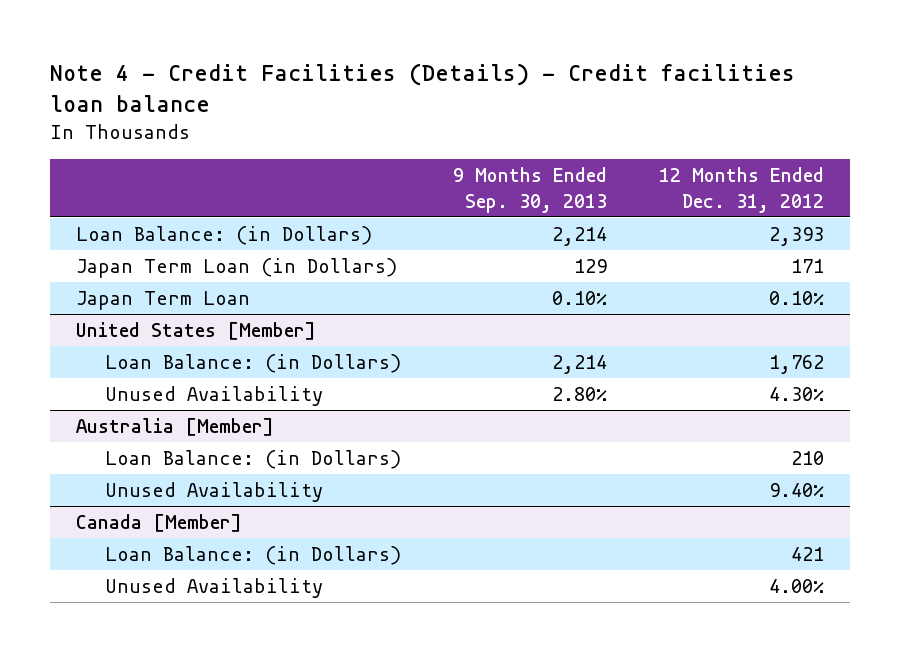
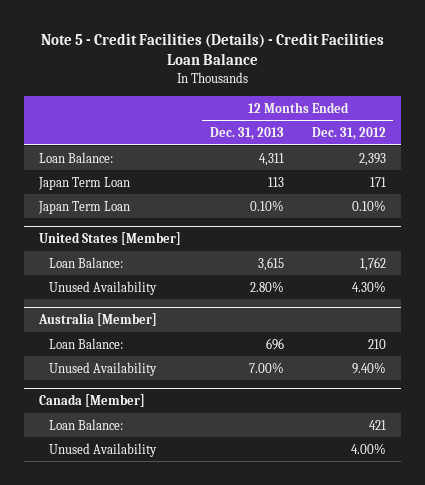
[49,62,795,112] Note 4 - Credit Facilities (Details) - Credit facilities loan balance -> [40,32,384,66] Note 5 - Credit Facilities (Details) - Credit Facilities Loan Balance
[452,166,607,213] 9 Months Ended Sep. 30, 2013 -> none
none -> [209,126,284,140] Dec. 31, 2013
[76,226,373,246] Loan Balance: (in Dollars) -> [38,151,113,163] Loan Balance:
[76,258,398,279] Japan Term Loan (in Dollars) -> [37,176,130,190] Japan Term Loan
[104,354,401,374] Loan Balance: (in Dollars) -> [48,256,123,268] Loan Balance:
[104,450,401,470] Loan Balance: (in Dollars) -> [48,337,123,349] Loan Balance:
[104,546,401,566] Loan Balance: (in Dollars) -> [48,418,123,430] Loan Balance:

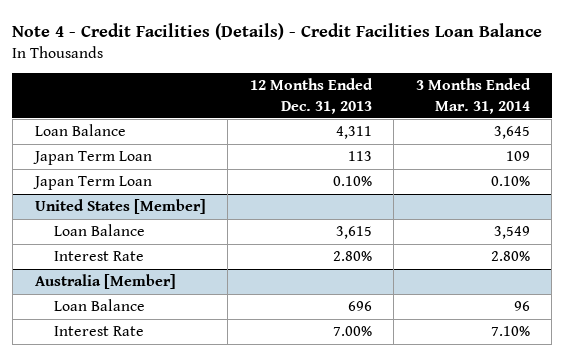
[40,32,384,66] Note 5 - Credit Facilities (Details) - Credit Facilities Loan Balance -> [12,22,543,40] Note 4 - Credit Facilities (Details) - Credit Facilities Loan Balance
[312,126,387,140] Dec. 31, 2012 -> none
none -> [415,78,531,114] 3 Months Ended Mar. 31, 2014
[38,151,113,163] Loan Balance: -> [34,124,126,137] Loan Balance
[48,256,123,268] Loan Balance: -> [54,224,146,237] Loan Balance
[48,280,157,295] Unused Availability -> [54,251,145,262] Interest Rate
[38,393,145,407] Canada [Member] -> none
[48,418,123,430] Loan Balance: -> none
[48,442,157,457] Unused Availability -> none
[48,337,123,349] Loan Balance: -> [54,299,146,312] Loan Balance
[48,361,157,376] Unused Availability -> [54,326,145,337] Interest Rate

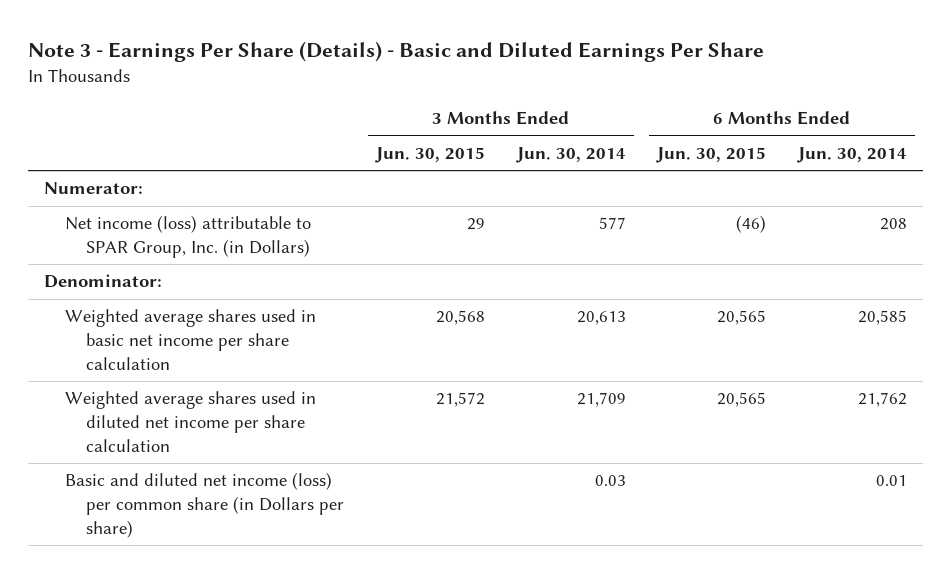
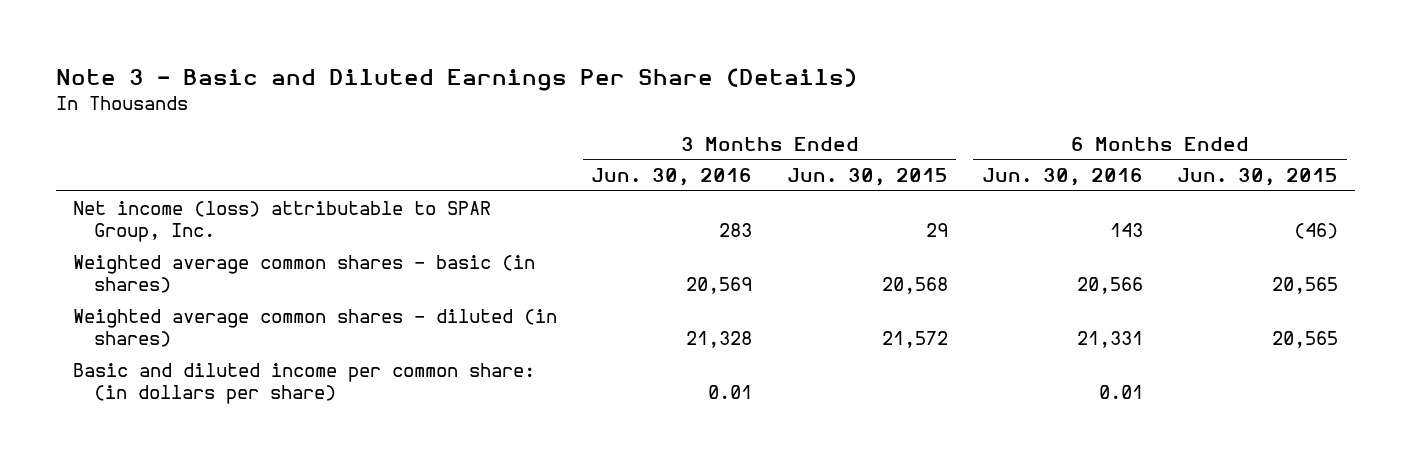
[27,40,764,62] Note 3 - Earnings Per Share (Details) - Basic and Diluted Earnings Per Share -> [56,68,858,92] Note 3 - Basic and Diluted Earnings Per Share (Details)
[515,146,626,163] Jun. 30, 2014 -> none
[796,146,907,163] Jun. 30, 2014 -> none
none -> [591,168,753,187] Jun. 30, 2016
none -> [981,168,1143,187] Jun. 30, 2016
[43,182,143,195] Numerator: -> none
[43,274,162,289] Denominator: -> none
[65,215,312,259] Net income (loss) attributable to SPAR Group, Inc. (in Dollars) -> [73,200,492,243] Net income (loss) attributable to SPAR Group, Inc.
[65,309,317,370] Weighted average shares used in basic net income per share calculation -> [73,254,536,294] Weighted average common shares - basic (in shares)
[65,391,317,452] Weighted average shares used in diluted net income per share calculation -> [73,308,558,348] Weighted average common shares - diluted (in shares)
[65,472,345,538] Basic and diluted net income (loss) per common share (in Dollars per share) -> [73,362,536,405] Basic and diluted income per common share: (in dollars per share)

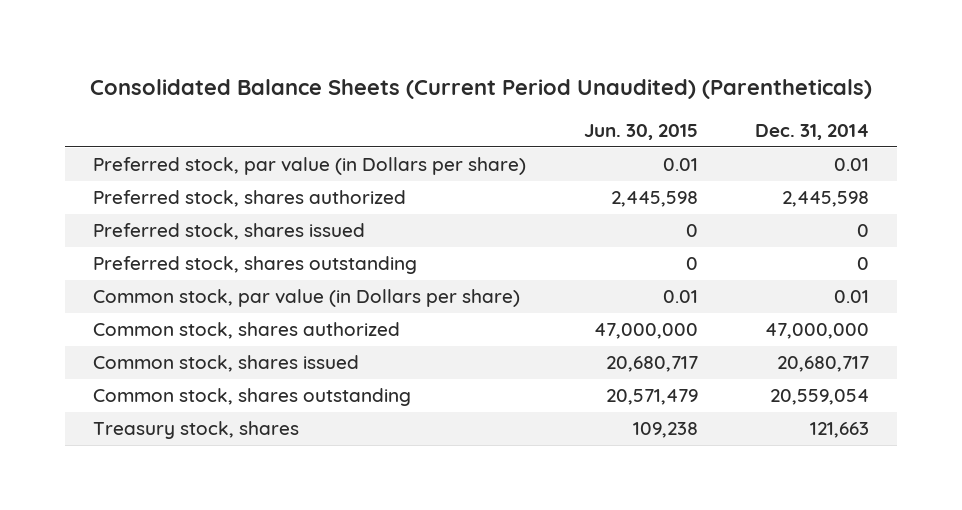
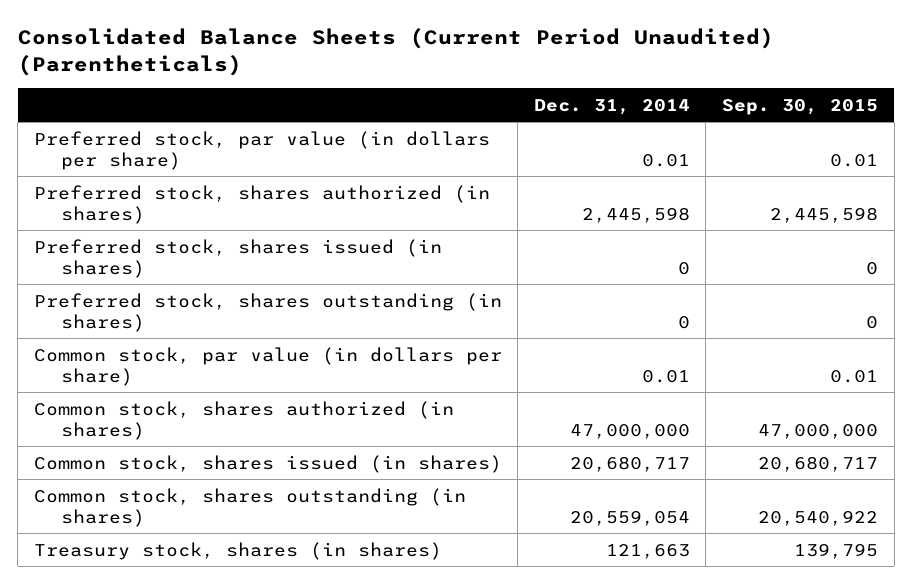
[583,124,698,141] Jun. 30, 2015 -> none
none -> [721,98,878,115] Sep. 30, 2015
[93,157,527,176] Preferred stock, par value (in Dollars per share) -> [33,130,490,170] Preferred stock, par value (in dollars per share)
[93,190,407,208] Preferred stock, shares authorized -> [33,184,490,224] Preferred stock, shares authorized (in shares)
[93,223,366,241] Preferred stock, shares issued -> [33,238,442,278] Preferred stock, shares issued (in shares)
[93,256,418,275] Preferred stock, shares outstanding -> [33,292,502,332] Preferred stock, shares outstanding (in shares)
[93,289,521,308] Common stock, par value (in Dollars per share) -> [33,346,502,386] Common stock, par value (in dollars per share)
[93,322,401,340] Common stock, shares authorized -> [33,400,454,440] Common stock, shares authorized (in shares)
[93,355,360,373] Common stock, shares issued -> [33,454,502,473] Common stock, shares issued (in shares)
[93,388,412,407] Common stock, shares outstanding -> [33,487,466,527] Common stock, shares outstanding (in shares)
[93,421,300,440] Treasury stock, shares -> [33,541,442,560] Treasury stock, shares (in shares)

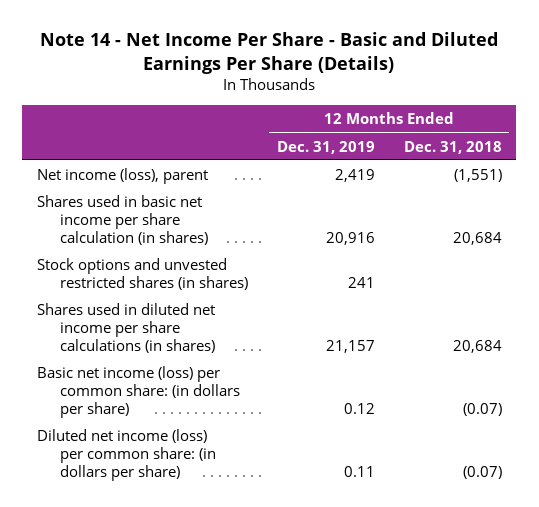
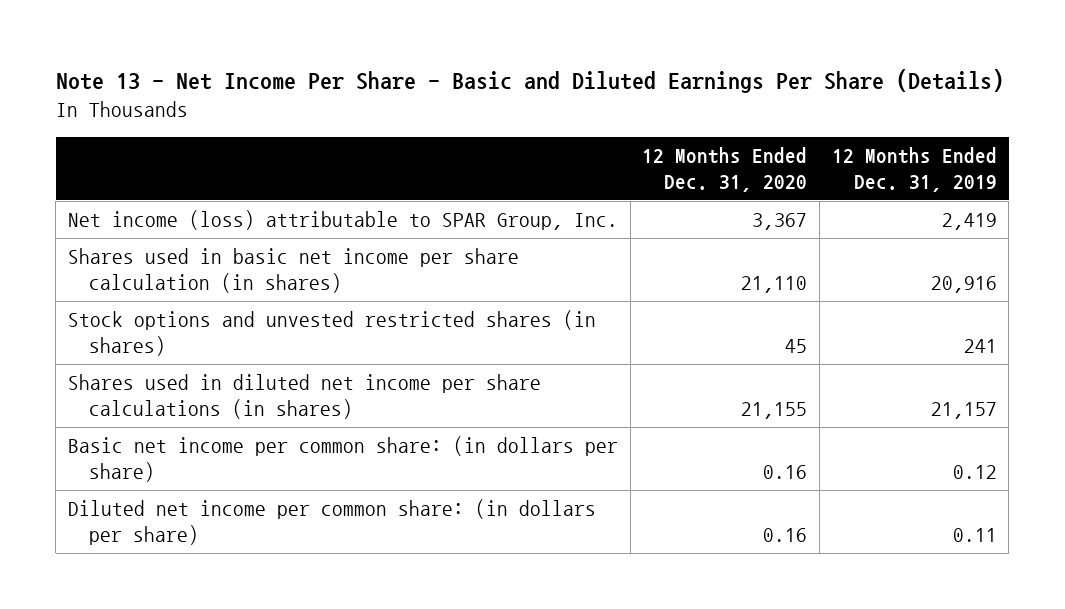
[40,31,499,74] Note 14 - Net Income Per Share - Basic and Diluted Earnings Per Share (Details) -> [55,69,1004,94] Note 13 - Net Income Per Share - Basic and Diluted Earnings Per Share (Details)
[403,140,502,154] Dec. 31, 2018 -> none
none -> [642,147,808,193] 12 Months Ended Dec. 31, 2020
[36,168,208,185] Net income (loss), parent -> [67,210,618,231] Net income (loss) attributable to SPAR Group, Inc.
[36,366,240,418] Basic net income (loss) per common share: (in dollars per share) -> [67,436,618,482] Basic net income per common share: (in dollars per share)
[36,429,216,481] Diluted net income (loss) per common share: (in dollars per share) -> [67,499,596,545] Diluted net income per common share: (in dollars per share)

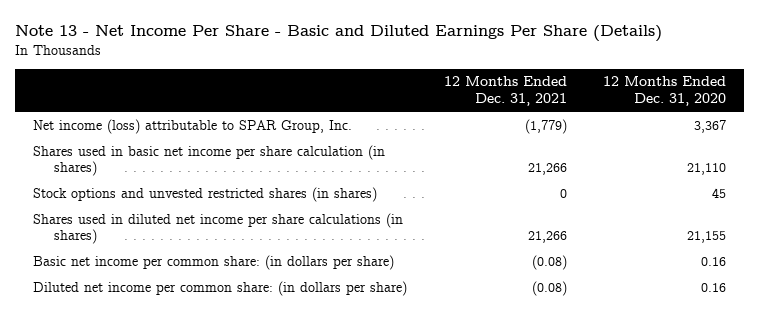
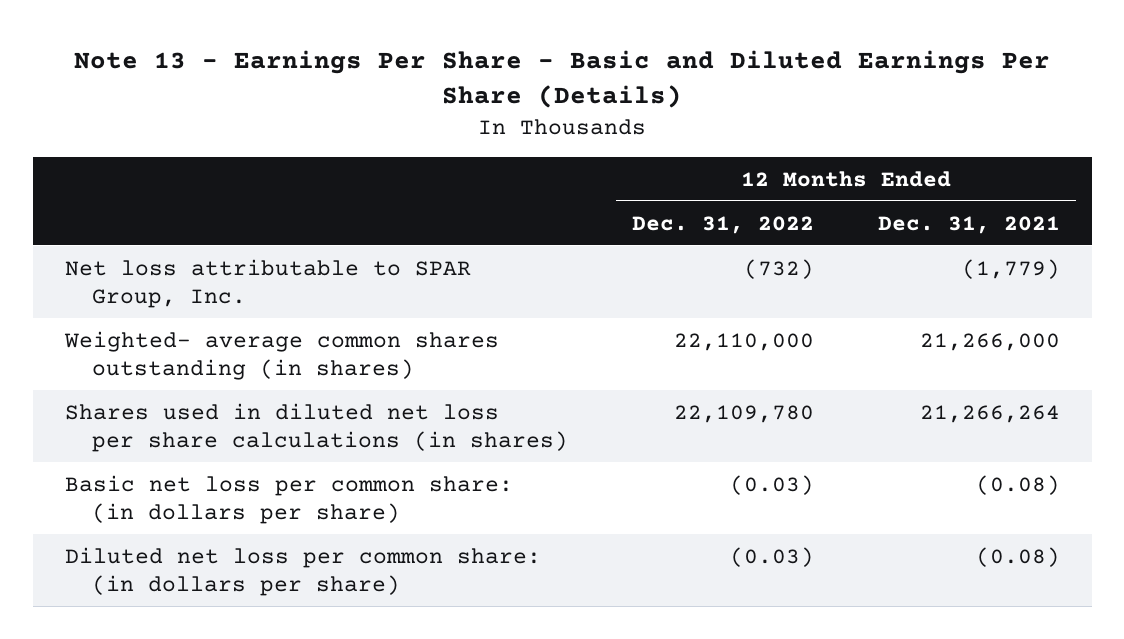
[15,25,663,43] Note 13 - Net Income Per Share - Basic and Diluted Earnings Per Share (Details) -> [74,49,1051,109] Note 13 - Earnings Per Share - Basic and Diluted Earnings Per Share (Details)
[603,76,727,107] 12 Months Ended Dec. 31, 2020 -> none
none -> [631,215,814,234] Dec. 31, 2022
[33,144,386,177] Shares used in basic net income per share calculation (in shares) -> none
[33,186,378,202] Stock options and unvested restricted shares (in shares) -> none
[33,118,353,134] Net income (loss) attributable to SPAR Group, Inc. -> [64,258,471,308] Net loss attributable to SPAR Group, Inc.
none -> [63,330,499,380] Weighted- average common shares outstanding (in shares)
[33,212,404,245] Shares used in diluted net income per share calculations (in shares) -> [64,402,568,452] Shares used in diluted net loss per share calculations (in shares)
[527,231,567,244] 21,266 -> [919,404,1060,423] 21,266,264
[33,254,395,270] Basic net income per common share: (in dollars per share) -> [64,474,513,524] Basic net loss per common share: (in dollars per share)
[33,280,408,296] Diluted net income per common share: (in dollars per share) -> [64,546,541,596] Diluted net loss per common share: (in dollars per share)

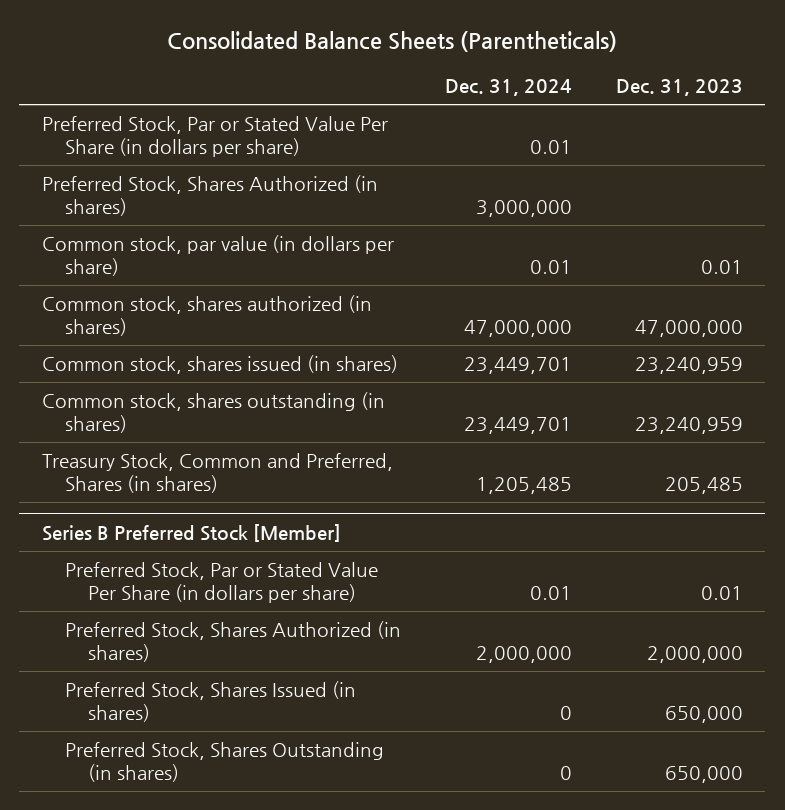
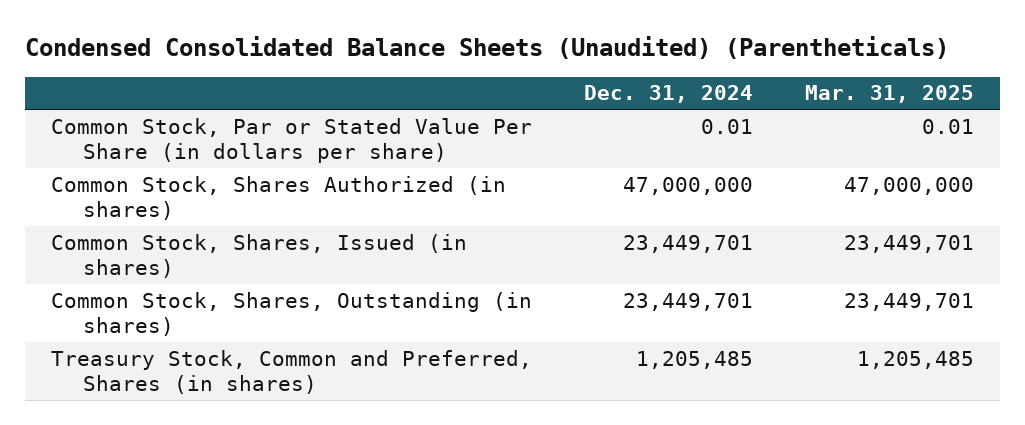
[167,31,618,53] Consolidated Balance Sheets (Parentheticals) -> [24,36,949,60] Condensed Consolidated Balance Sheets (Unaudited) (Parentheticals)
[615,79,743,97] Dec. 31, 2023 -> none
none -> [805,85,975,104] Mar. 31, 2025
[41,115,388,158] Preferred Stock, Par or Stated Value Per Share (in dollars per share) -> none
[41,174,378,217] Preferred Stock, Shares Authorized (in shares) -> none
[41,234,394,277] Common stock, par value (in dollars per share) -> [50,117,532,164] Common Stock, Par or Stated Value Per Share (in dollars per share)
[41,294,372,337] Common stock, shares authorized (in shares) -> [50,175,506,221] Common Stock, Shares Authorized (in shares)
[41,354,398,374] Common stock, shares issued (in shares) -> [50,233,467,279] Common Stock, Shares, Issued (in shares)
[41,391,385,434] Common stock, shares outstanding (in shares) -> [50,291,532,337] Common Stock, Shares, Outstanding (in shares)
[41,523,341,542] Series B Preferred Stock [Member] -> none
[64,561,378,604] Preferred Stock, Par or Stated Value Per Share (in dollars per share) -> none
[64,620,401,663] Preferred Stock, Shares Authorized (in shares) -> none
[64,680,356,723] Preferred Stock, Shares Issued (in shares) -> none
[64,741,384,783] Preferred Stock, Shares Outstanding (in shares) -> none

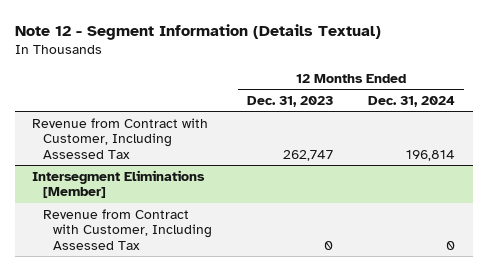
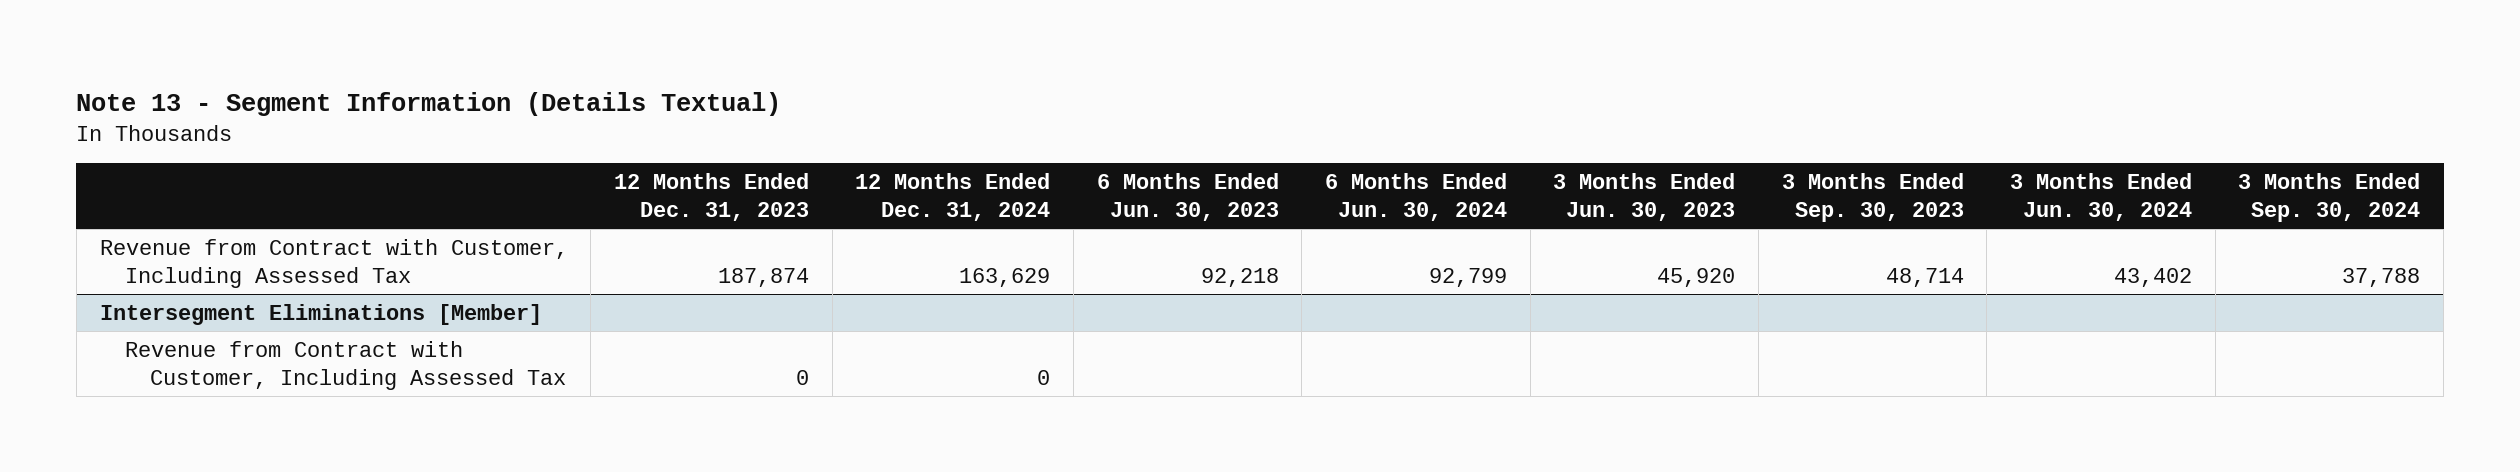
[14,23,381,40] Note 12 - Segment Information (Details Textual) -> [76,91,782,116] Note 13 - Segment Information (Details Textual)
none -> [1096,172,1279,222] 6 Months Ended Jun. 30, 2023
none -> [1325,172,1508,222] 6 Months Ended Jun. 30, 2024
none -> [1553,172,1736,222] 3 Months Ended Jun. 30, 2023
none -> [1781,172,1964,223] 3 Months Ended Sep. 30, 2023
none -> [2010,172,2193,222] 3 Months Ended Jun. 30, 2024
none -> [2238,172,2421,223] 3 Months Ended Sep. 30, 2024
[283,149,334,161] 262,747 -> [718,268,810,288] 187,874
[406,149,456,161] 196,814 -> [959,268,1051,288] 163,629

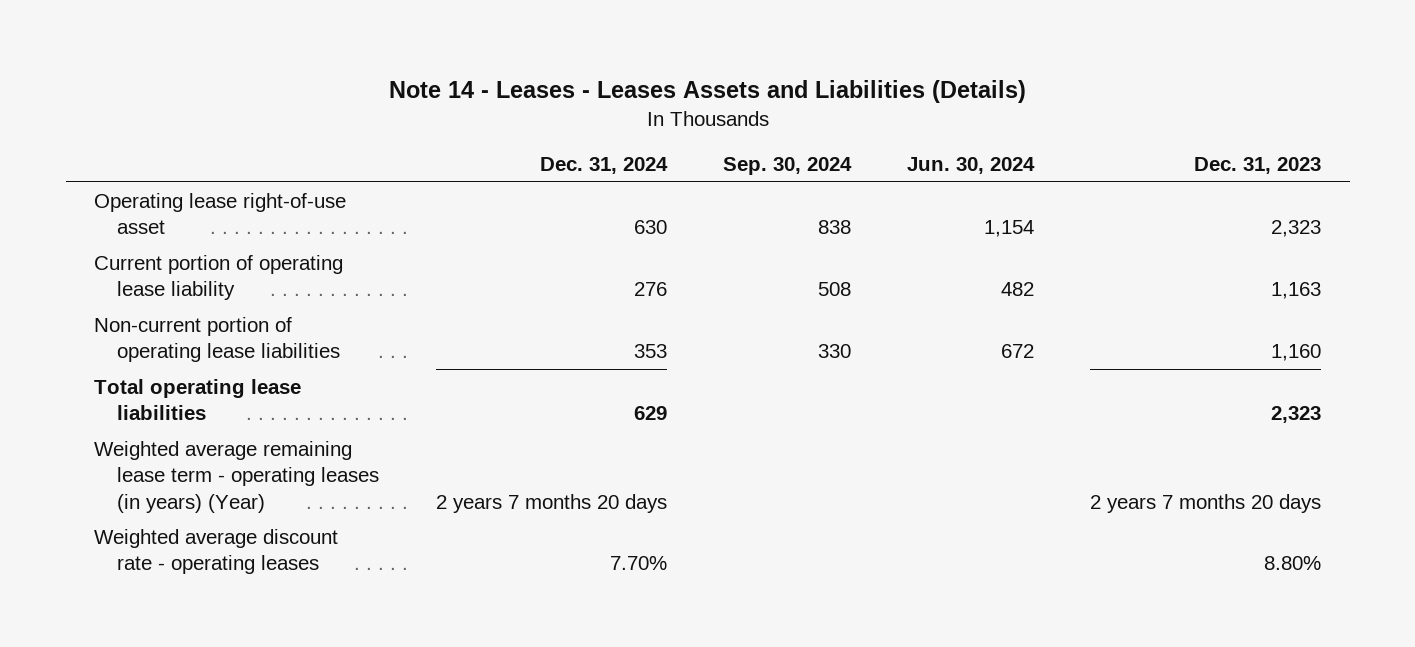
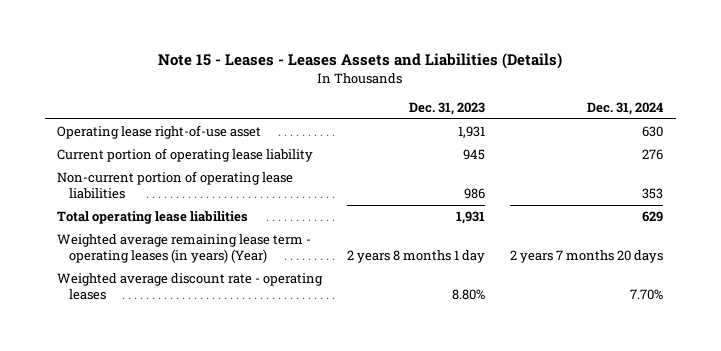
[388,79,1026,103] Note 14 - Leases - Leases Assets and Liabilities (Details) -> [158,53,563,70] Note 15 - Leases - Leases Assets and Liabilities (Details)
[722,157,852,176] Sep. 30, 2024 -> none
[907,157,1036,175] Jun. 30, 2024 -> none
[1271,220,1322,238] 2,323 -> [458,126,486,139] 1,931
[1271,282,1322,300] 1,163 -> [463,149,486,161] 945
[1271,344,1322,362] 1,160 -> [464,188,486,200] 986
[1271,406,1322,424] 2,323 -> [456,211,486,225] 1,931
[1090,493,1322,513] 2 years 7 months 20 days -> [347,250,486,264] 2 years 8 months 1 day

